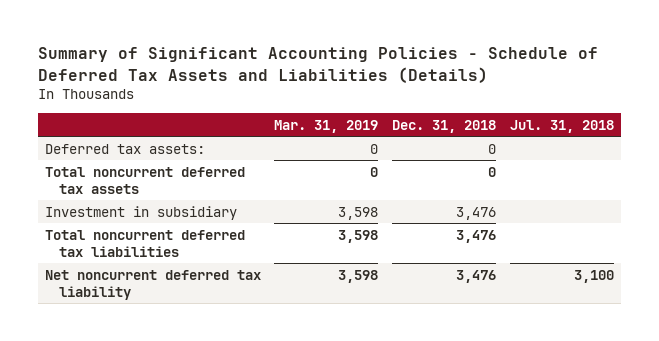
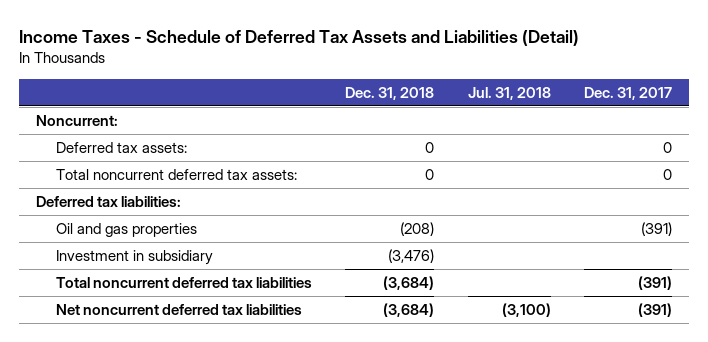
[37,47,598,83] Summary of Significant Accounting Policies - Schedule of Deferred Tax Assets and Liabilities (Details) -> [19,29,580,46] Income Taxes - Schedule of Deferred Tax Assets and Liabilities (Detail)
[274,119,379,133] Mar. 31, 2019 -> none
none -> [583,86,672,100] Dec. 31, 2017
none -> [36,114,119,126] Noncurrent:
[44,166,245,194] Total noncurrent deferred tax assets -> [56,168,298,180] Total noncurrent deferred tax assets:
none -> [36,195,182,207] Deferred tax liabilities:
none -> [56,222,198,237] Oil and gas properties
[456,206,497,220] 3,476 -> [388,248,435,263] (3,476)
[456,229,497,243] 3,476 -> [383,275,435,290] (3,684)
[44,269,261,300] Net noncurrent deferred tax liability -> [56,303,303,315] Net noncurrent deferred tax liabilities
[456,269,497,283] 3,476 -> [383,302,435,317] (3,684)
[574,269,615,283] 3,100 -> [501,302,551,317] (3,100)

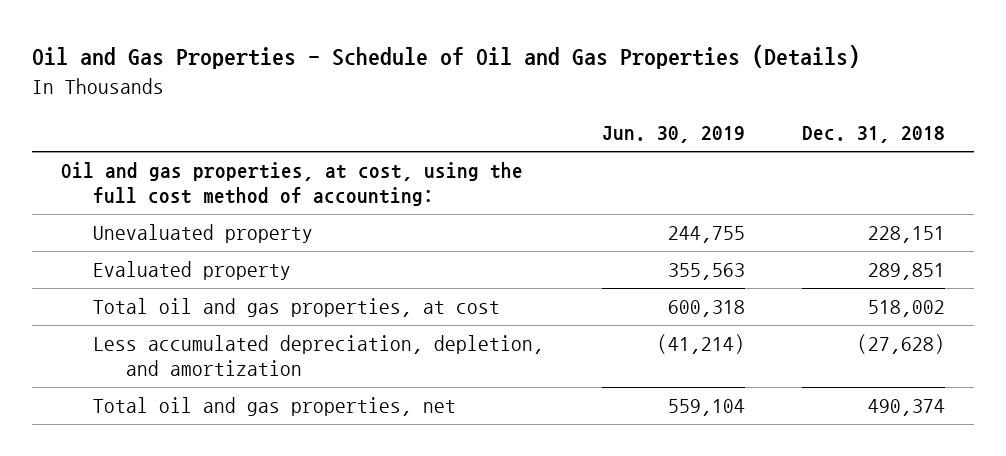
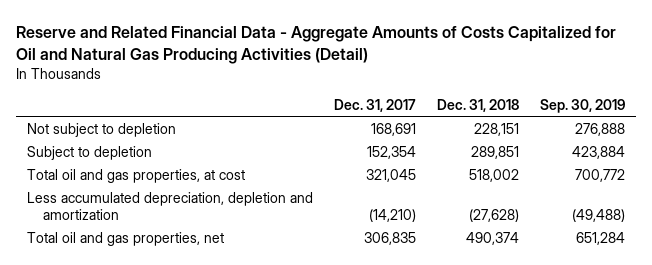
[31,45,860,70] Oil and Gas Properties - Schedule of Oil and Gas Properties (Details) -> [15,25,616,64] Reserve and Related Financial Data - Aggregate Amounts of Costs Capitalized for Oil and Natural Gas Producing Activities (Detail)
[601,126,745,144] Jun. 30, 2019 -> none
none -> [333,98,416,112] Dec. 31, 2017
none -> [540,98,626,113] Sep. 30, 2019
[60,162,523,207] Oil and gas properties, at cost, using the full cost method of accounting: -> none
[93,224,314,244] Unevaluated property -> [26,122,176,137] Not subject to depletion
[93,261,292,281] Evaluated property -> [26,145,152,160] Subject to depletion
[93,335,545,377] Less accumulated depreciation, depletion, and amortization -> [26,191,313,220] Less accumulated depreciation, depletion and amortization

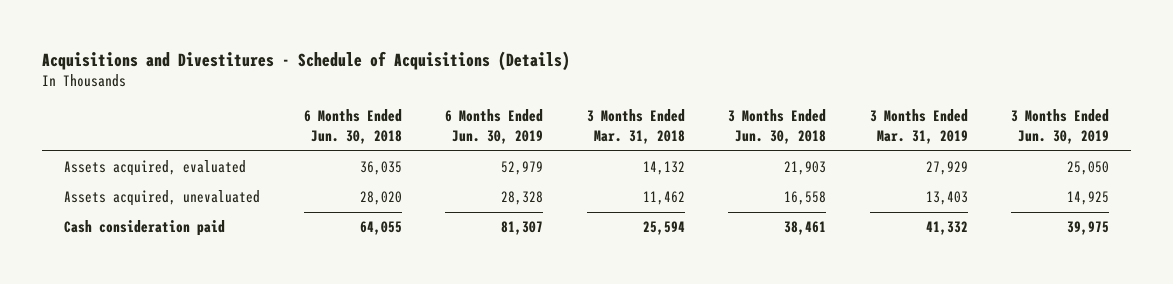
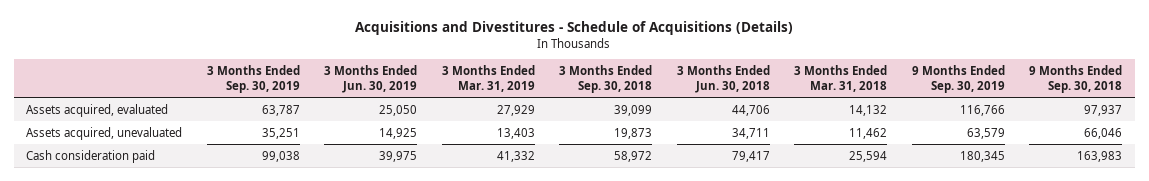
[303,109,402,144] 6 Months Ended Jun. 30, 2018 -> none
[445,109,544,144] 6 Months Ended Jun. 30, 2019 -> none
none -> [206,65,300,93] 3 Months Ended Sep. 30, 2019
none -> [559,65,653,93] 3 Months Ended Sep. 30, 2018
none -> [911,65,1005,93] 9 Months Ended Sep. 30, 2019
none -> [1029,65,1123,93] 9 Months Ended Sep. 30, 2018
[784,161,827,176] 21,903 -> [731,104,770,116] 44,706
[784,191,827,206] 16,558 -> [731,127,770,139] 34,711
[784,221,827,236] 38,461 -> [731,150,770,162] 79,417

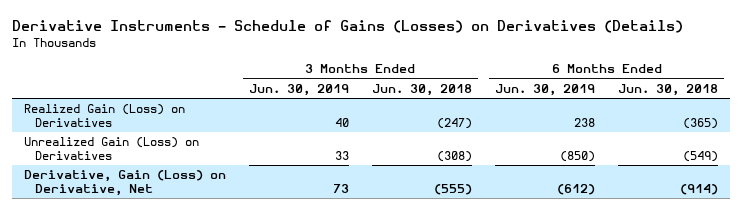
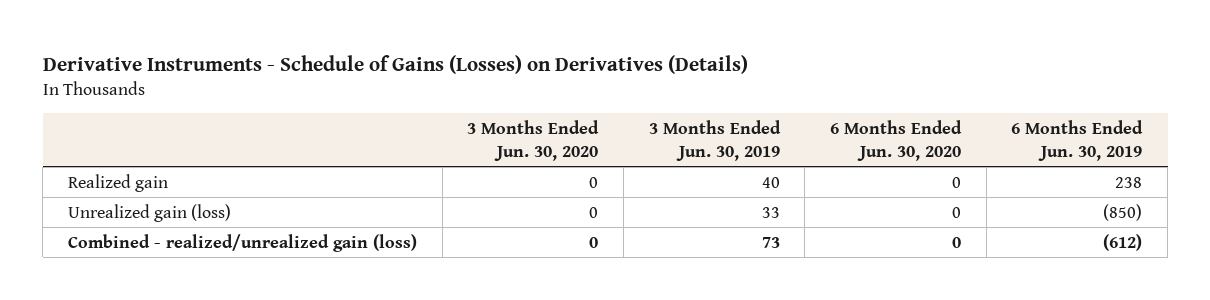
[371,83,472,96] Jun. 30, 2018 -> none
[618,83,719,96] Jun. 30, 2018 -> none
none -> [467,120,600,161] 3 Months Ended Jun. 30, 2020
none -> [829,120,962,161] 6 Months Ended Jun. 30, 2020
[23,104,185,128] Realized Gain (Loss) on Derivatives -> [67,173,168,192] Realized gain
[23,137,199,161] Unrealized Gain (Loss) on Derivatives -> [67,203,231,222] Unrealized gain (loss)
[23,170,226,197] Derivative, Gain (Loss) on Derivative, Net -> [67,233,417,252] Combined - realized/unrealized gain (loss)

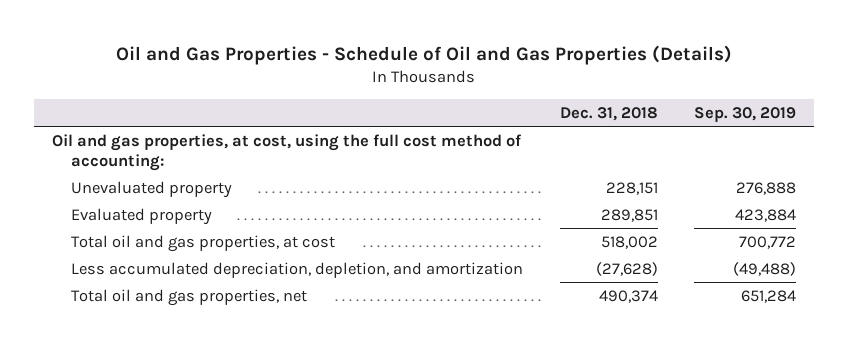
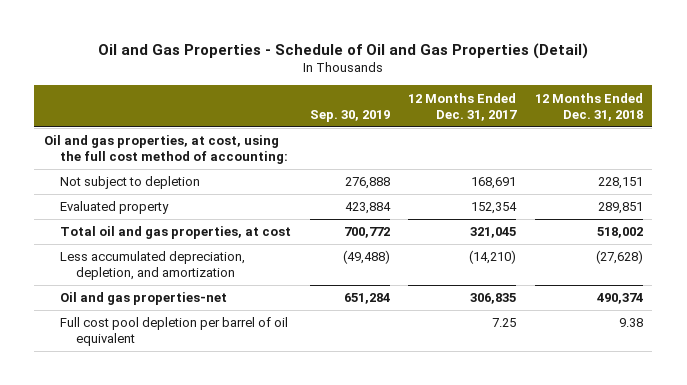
[116,44,733,65] Oil and Gas Properties - Schedule of Oil and Gas Properties (Details) -> [98,42,589,59] Oil and Gas Properties - Schedule of Oil and Gas Properties (Detail)
[559,106,658,121] Dec. 31, 2018 -> none
none -> [408,92,518,121] 12 Months Ended Dec. 31, 2017
none -> [534,92,643,121] 12 Months Ended Dec. 31, 2018
[71,180,233,198] Unevaluated property -> [60,176,201,190] Not subject to depletion
[71,288,308,306] Total oil and gas properties, net -> [60,292,228,306] Oil and gas properties-net
none -> [60,317,289,347] Full cost pool depletion per barrel of oil equivalent

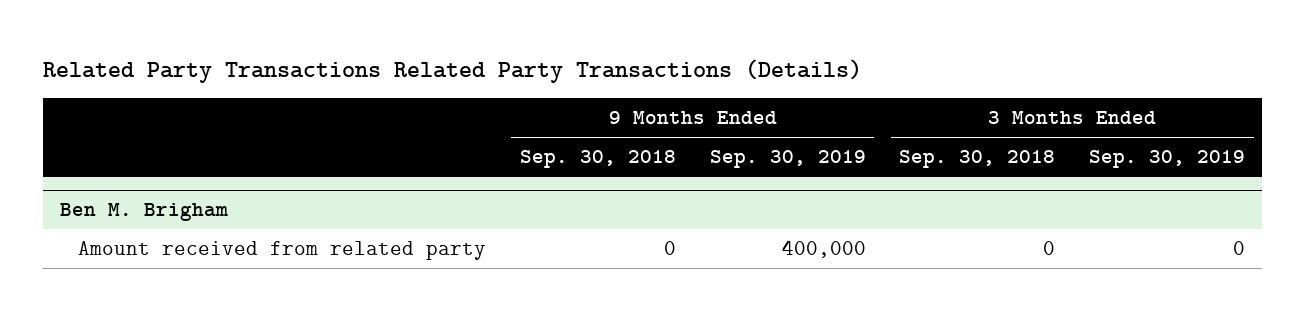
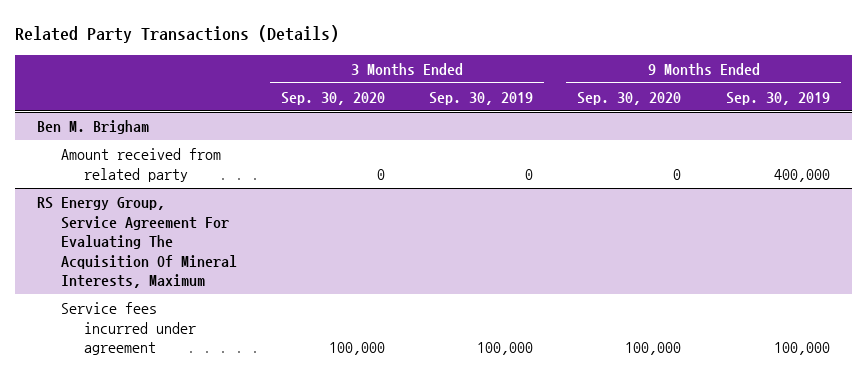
[43,58,863,83] Related Party Transactions Related Party Transactions (Details) -> [14,24,339,43] Related Party Transactions (Details)
[519,150,676,169] Sep. 30, 2018 -> none
[899,150,1056,169] Sep. 30, 2018 -> none
none -> [280,91,385,105] Sep. 30, 2020
none -> [577,91,682,105] Sep. 30, 2020
none -> [36,197,237,289] RS Energy Group, Service Agreement For Evaluating The Acquisition Of Mineral Interests, Maximum
none -> [60,302,197,356] Service fees incurred under agreement

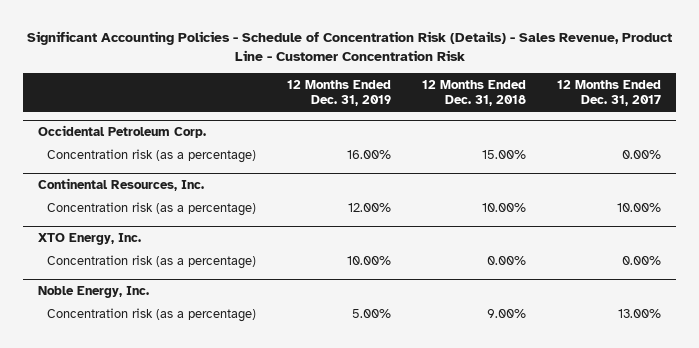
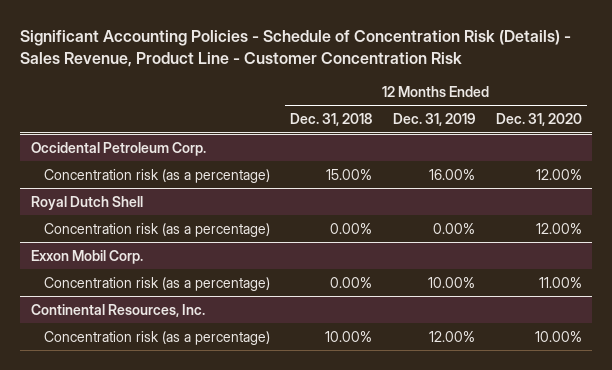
[557,79,662,107] 12 Months Ended Dec. 31, 2017 -> none
none -> [495,112,582,126] Dec. 31, 2020
none -> [30,195,143,210] Royal Dutch Shell
none -> [43,222,270,237] Concentration risk (as a percentage)
none -> [30,249,143,264] Exxon Mobil Corp.
none -> [43,276,270,291] Concentration risk (as a percentage)
[38,233,142,246] XTO Energy, Inc. -> none
[47,254,257,269] Concentration risk (as a percentage) -> none
[38,286,150,299] Noble Energy, Inc. -> none
[47,307,257,322] Concentration risk (as a percentage) -> none

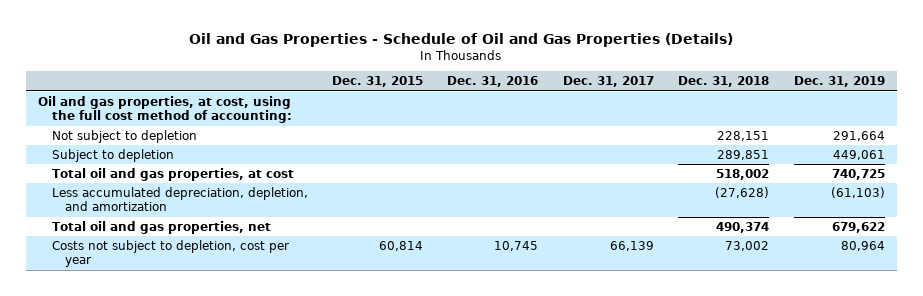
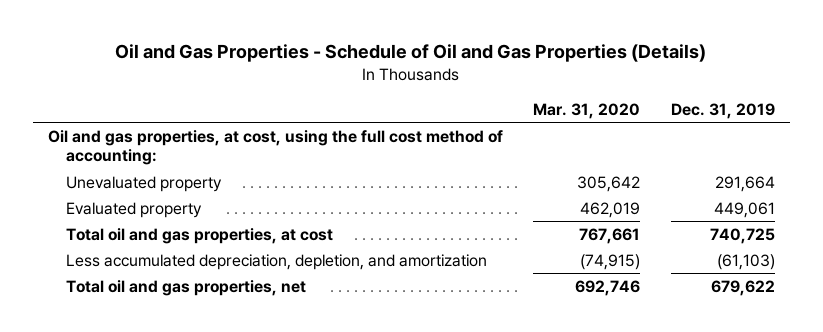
[332,76,424,88] Dec. 31, 2015 -> none
[447,76,539,88] Dec. 31, 2016 -> none
[562,76,654,88] Dec. 31, 2017 -> none
[678,76,770,88] Dec. 31, 2018 -> none
none -> [533,102,641,119] Mar. 31, 2020
[51,129,197,143] Not subject to depletion -> [65,175,222,192] Unevaluated property
[51,148,174,162] Subject to depletion -> [65,201,202,218] Evaluated property
[51,239,289,268] Costs not subject to depletion, cost per year -> none

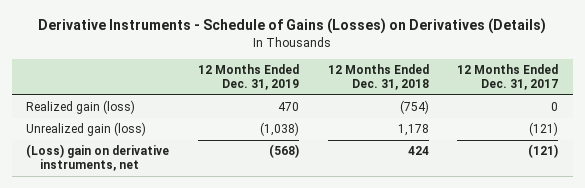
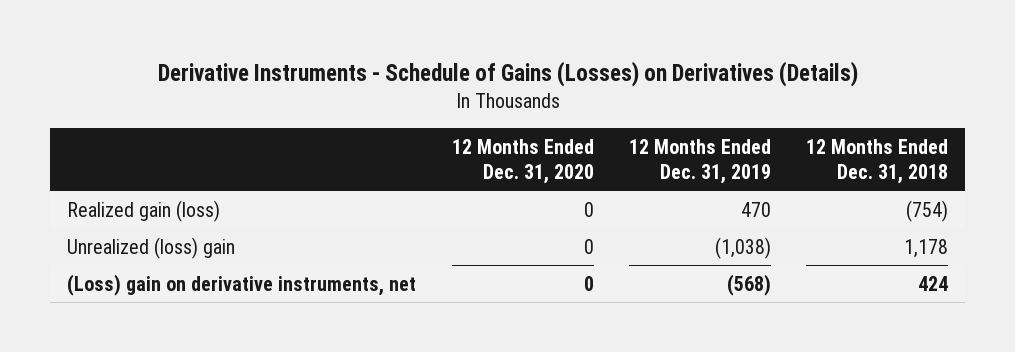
[457,64,559,91] 12 Months Ended Dec. 31, 2017 -> none
none -> [451,138,594,184] 12 Months Ended Dec. 31, 2020
[26,122,147,137] Unrealized gain (loss) -> [67,236,236,259] Unrealized (loss) gain

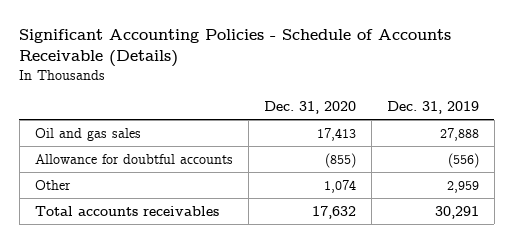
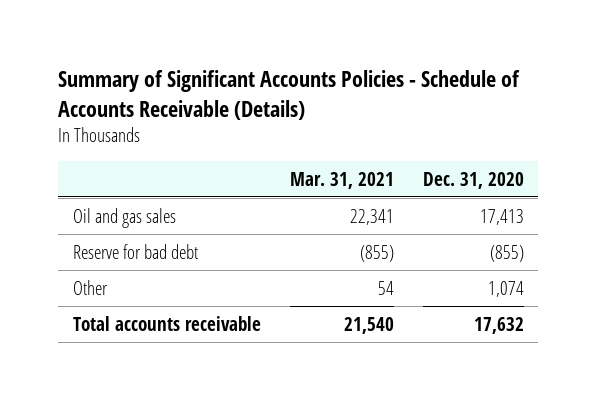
[19,29,452,68] Significant Accounting Policies - Schedule of Accounts Receivable (Details) -> [58,70,521,120] Summary of Significant Accounts Policies - Schedule of Accounts Receivable (Details)
[386,100,479,114] Dec. 31, 2019 -> none
none -> [289,171,394,189] Mar. 31, 2021
[34,153,233,164] Allowance for doubtful accounts -> [72,243,198,259] Reserve for bad debt
[34,205,219,216] Total accounts receivables -> [72,315,261,331] Total accounts receivable

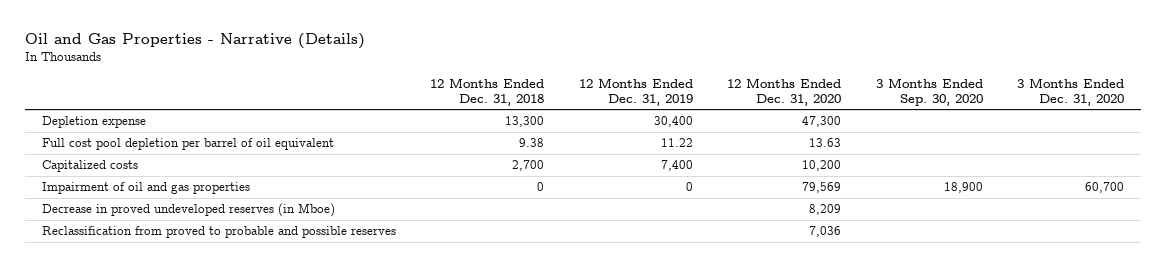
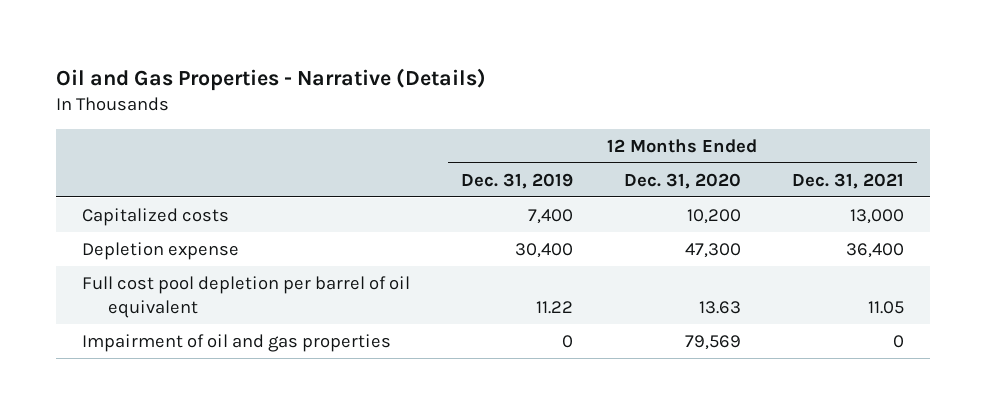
[430,78,545,106] 12 Months Ended Dec. 31, 2018 -> none
[875,78,983,106] 3 Months Ended Sep. 30, 2020 -> none
[1017,78,1125,106] 3 Months Ended Dec. 31, 2020 -> none
none -> [791,172,904,189] Dec. 31, 2021
[41,160,138,173] Capitalized costs -> [81,207,229,226] Capitalized costs
[41,203,335,218] Decrease in proved undeveloped reserves (in Mboe) -> none
[41,226,396,239] Reclassification from proved to probable and possible reserves -> none

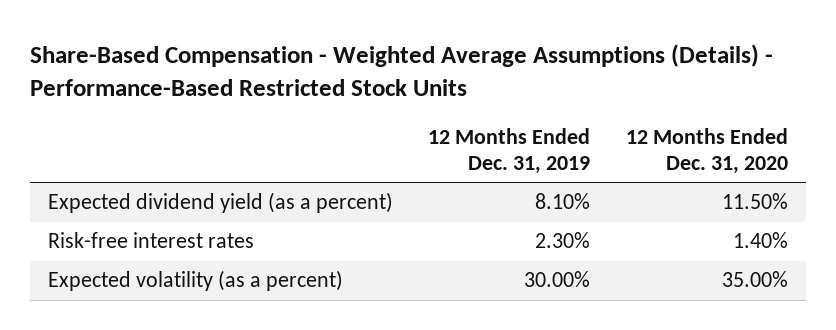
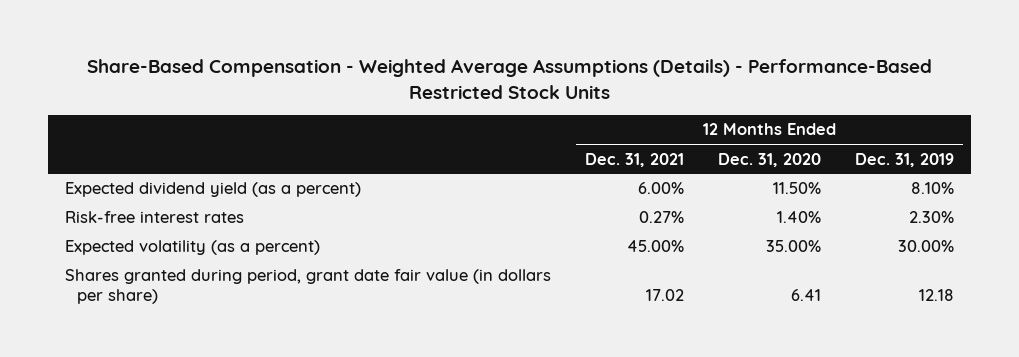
none -> [584,152,684,167] Dec. 31, 2021
none -> [64,269,551,304] Shares granted during period, grant date fair value (in dollars per share)

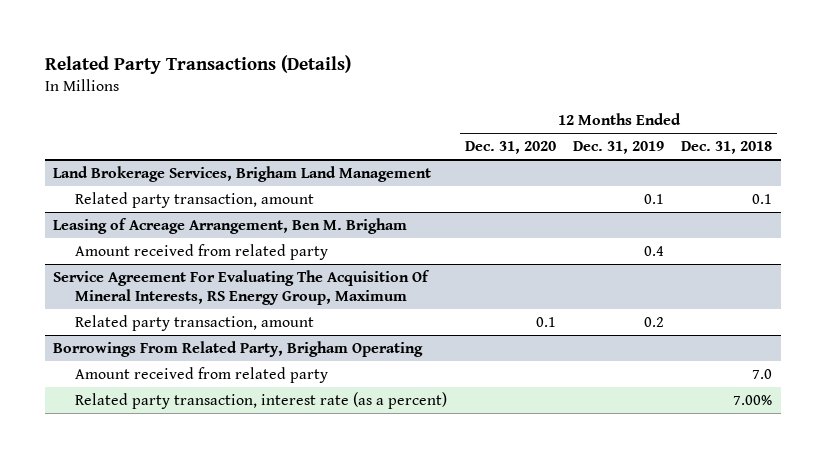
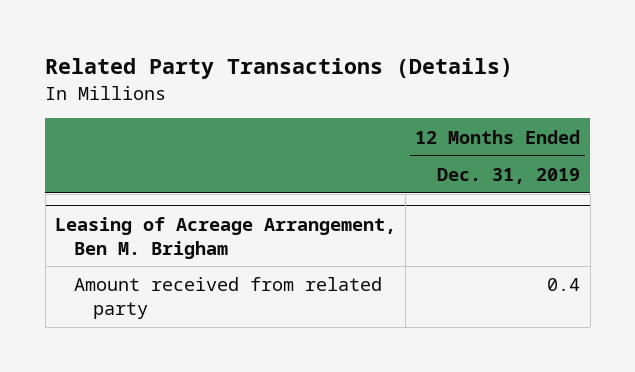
[464,141,556,155] Dec. 31, 2020 -> none
[681,141,773,155] Dec. 31, 2018 -> none
[53,165,432,182] Land Brokerage Services, Brigham Land Management -> none
[75,191,315,208] Related party transaction, amount -> none
[53,269,431,306] Service Agreement For Evaluating The Acquisition Of Mineral Interests, RS Energy Group, Maximum -> none
[75,314,315,331] Related party transaction, amount -> none
[53,340,424,357] Borrowings From Related Party, Brigham Operating -> none
[75,366,329,383] Amount received from related party -> none
[75,391,448,409] Related party transaction, interest rate (as a percent) -> none

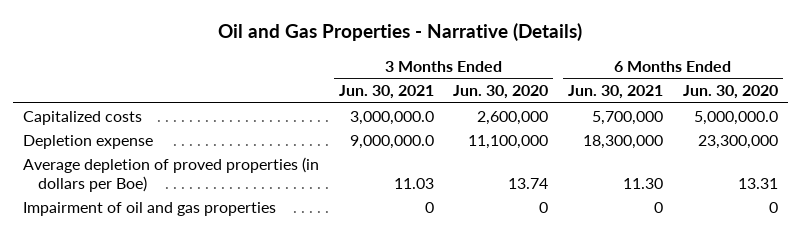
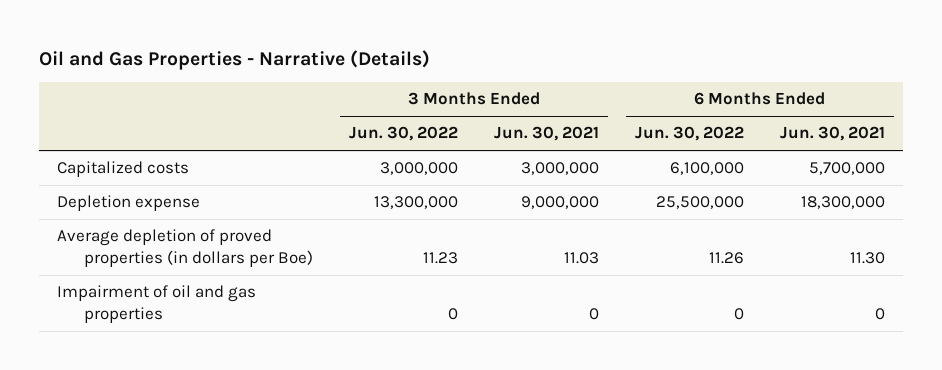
[453,85,549,100] Jun. 30, 2020 -> none
[682,85,778,100] Jun. 30, 2020 -> none
none -> [348,126,458,142] Jun. 30, 2022
none -> [634,126,744,142] Jun. 30, 2022
[349,110,434,125] 3,000,000.0 -> [520,162,599,176] 3,000,000
[349,134,434,149] 9,000,000.0 -> [520,196,599,210] 9,000,000

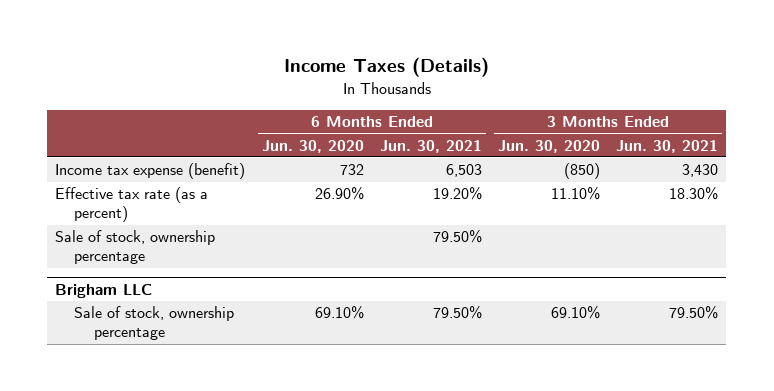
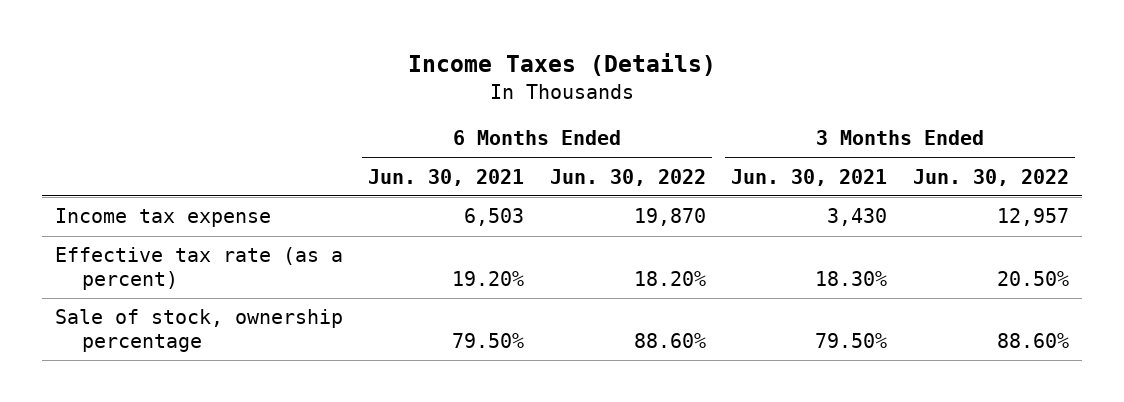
[261,139,364,153] Jun. 30, 2020 -> none
[498,139,601,153] Jun. 30, 2020 -> none
none -> [549,168,706,186] Jun. 30, 2022
none -> [912,168,1069,186] Jun. 30, 2022
[55,163,246,180] Income tax expense (benefit) -> [54,208,271,228] Income tax expense
[55,230,216,265] Sale of stock, ownership percentage -> none
[55,283,153,298] Brigham LLC -> none

